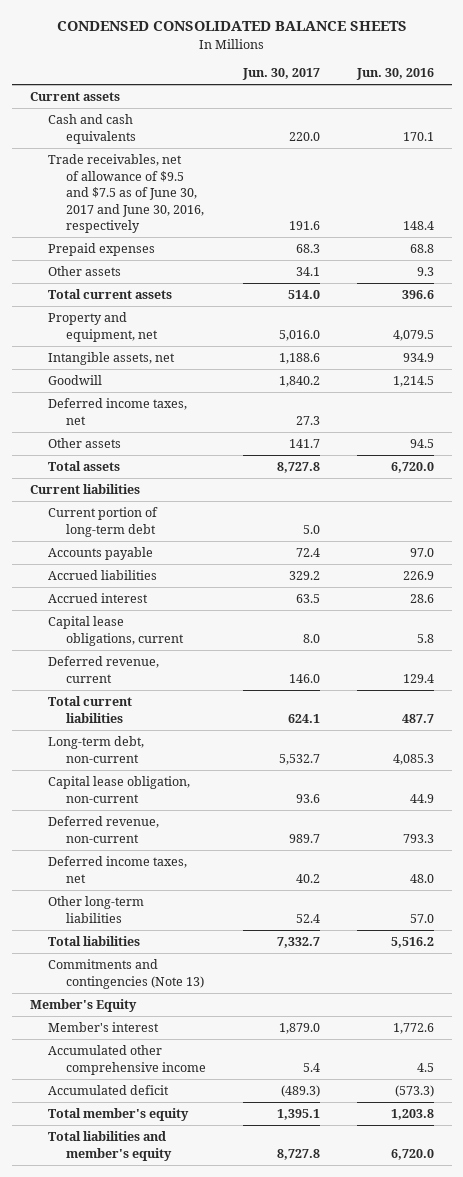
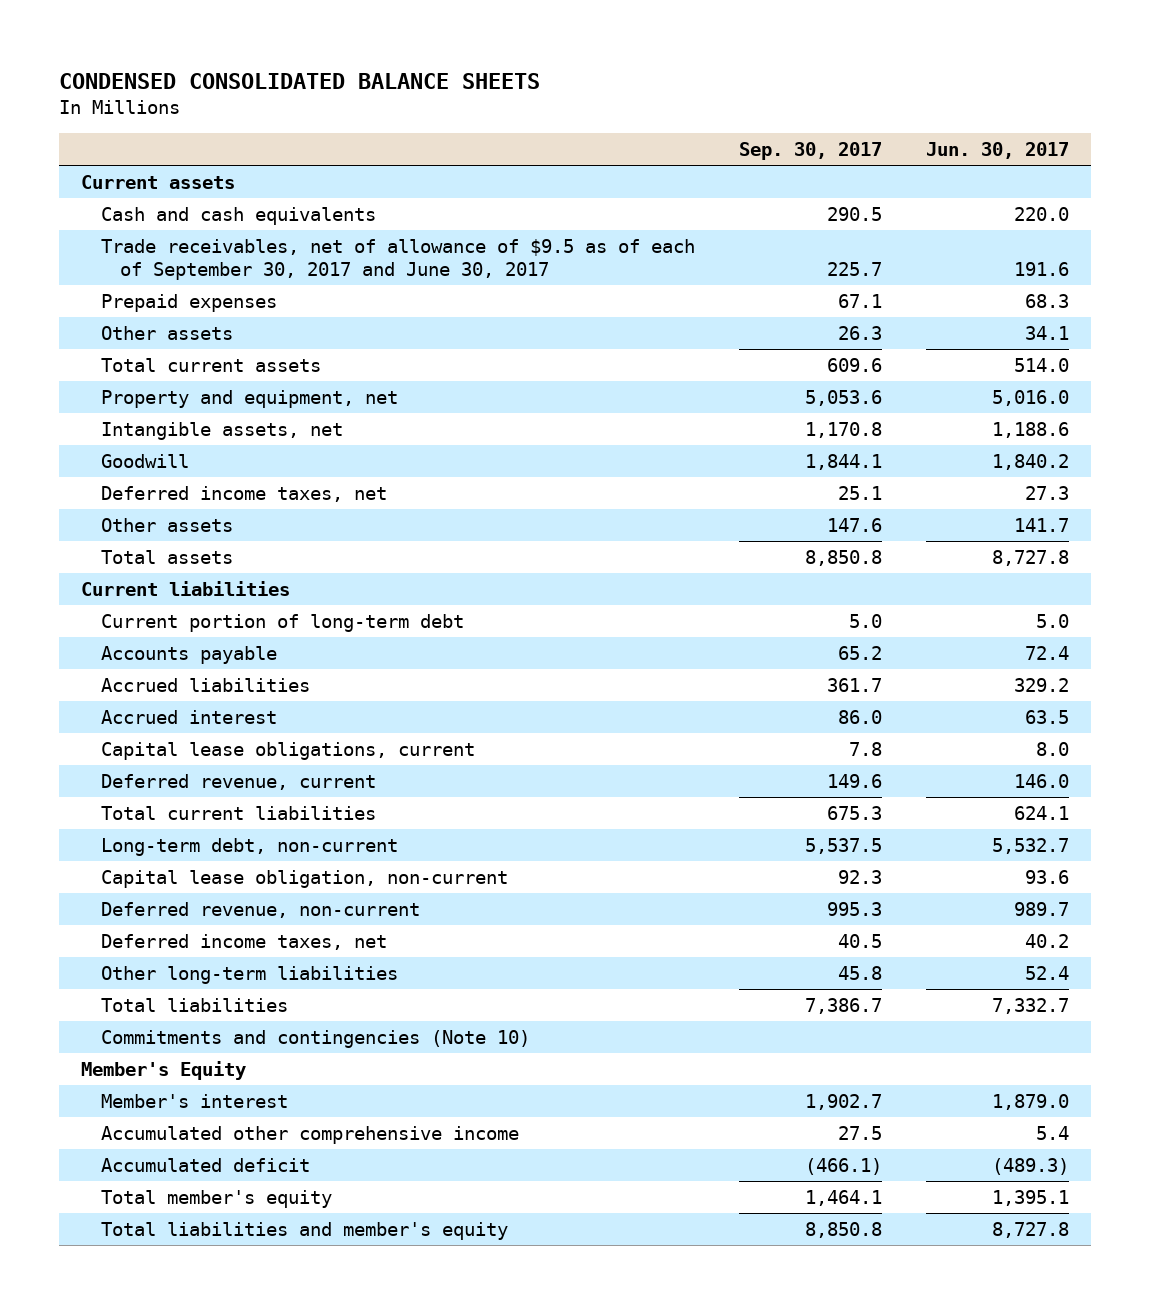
[355,68,434,81] Jun. 30, 2016 -> none
none -> [738,142,882,161] Sep. 30, 2017
[48,154,205,234] Trade receivables, net of allowance of $9.5 and $7.5 as of June 30, 2017 and June 30, 2016, respectively -> [100,238,695,281] Trade receivables, net of allowance of $9.5 as of each of September 30, 2017 and June 30, 2017
[48,959,205,989] Commitments and contingencies (Note 13) -> [100,1029,530,1048] Commitments and contingencies (Note 10)

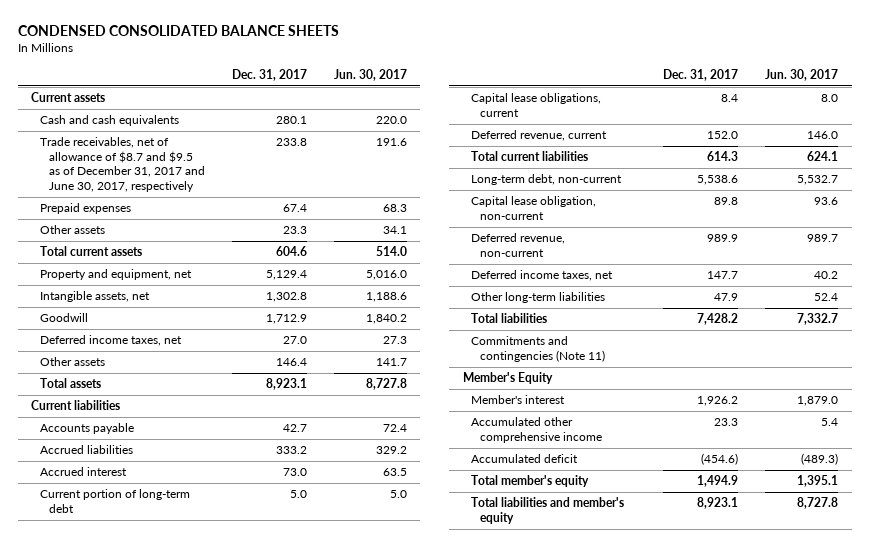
[738,142,882,161] Sep. 30, 2017 -> none
none -> [231,68,307,81] Dec. 31, 2017
[100,238,695,281] Trade receivables, net of allowance of $9.5 as of each of September 30, 2017 and June 30, 2017 -> [40,137,205,192] Trade receivables, net of allowance of $8.7 and $9.5 as of December 31, 2017 and June 30, 2017, respectively
[100,613,464,632] Current portion of long-term debt -> [40,489,191,513] Current portion of long-term debt
[100,1029,530,1048] Commitments and contingencies (Note 10) -> [471,336,606,362] Commitments and contingencies (Note 11)

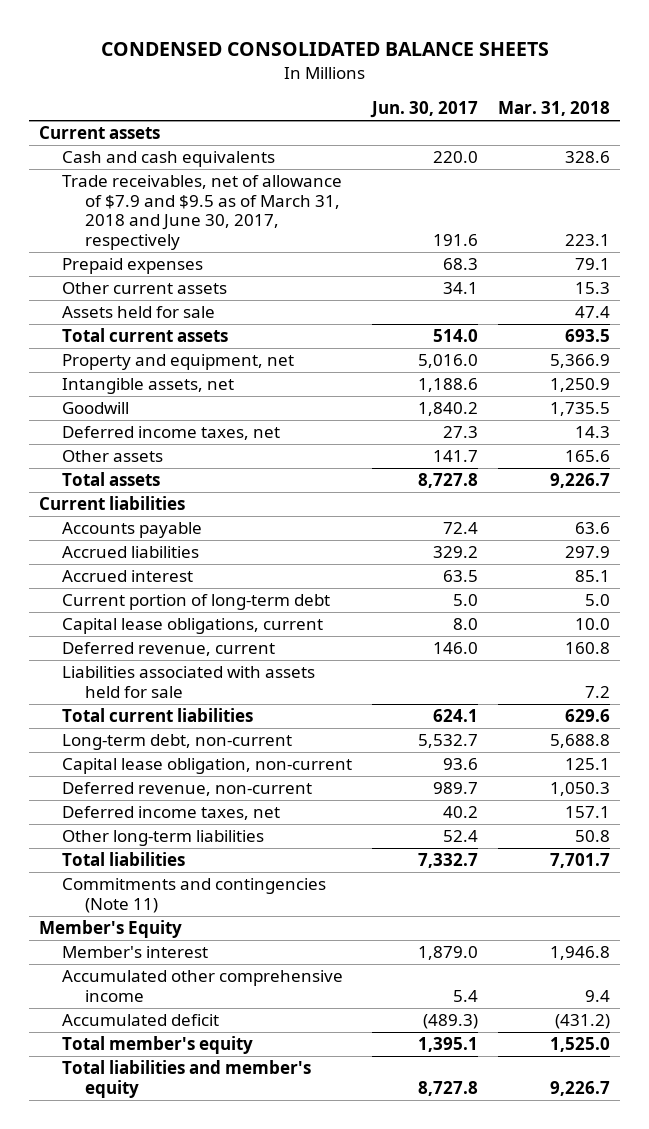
[231,68,307,81] Dec. 31, 2017 -> none
none -> [497,100,610,116] Mar. 31, 2018
[40,137,205,192] Trade receivables, net of allowance of $8.7 and $9.5 as of December 31, 2017 and June 30, 2017, respectively -> [62,175,343,250] Trade receivables, net of allowance of $7.9 and $9.5 as of March 31, 2018 and June 30, 2017, respectively
[40,225,106,235] Other assets -> [62,282,228,295] Other current assets
none -> [62,306,216,319] Assets held for sale
none -> [62,666,316,698] Liabilities associated with assets held for sale

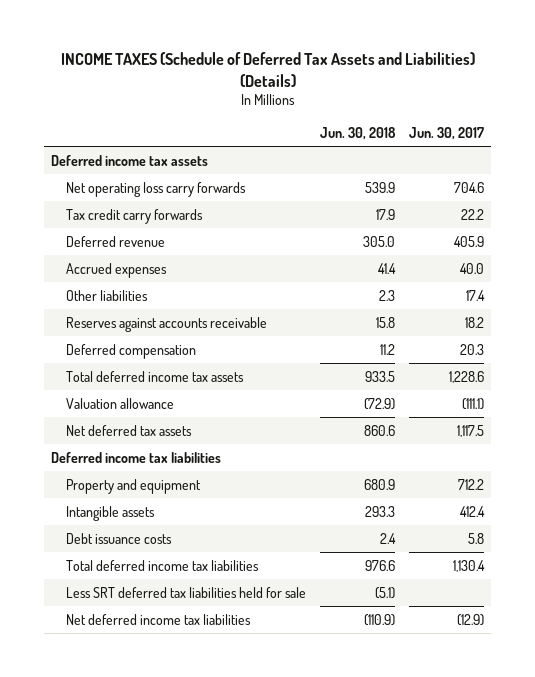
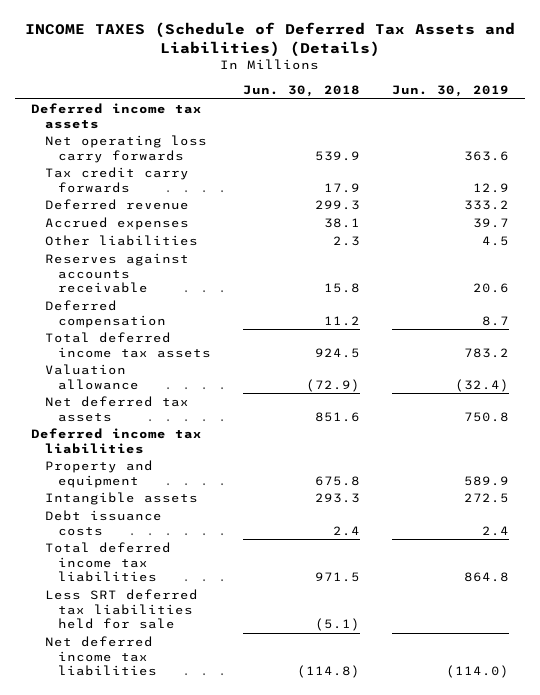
[409,126,485,140] Jun. 30, 2017 -> none
none -> [391,85,509,98] Jun. 30, 2019
[363,235,396,247] 305.0 -> [314,200,360,211] 299.3
[378,262,397,274] 41.4 -> [323,218,360,229] 38.1
[365,370,396,382] 933.5 -> [314,347,360,358] 924.5
[364,424,396,436] 860.6 -> [314,411,360,422] 851.6
[364,478,396,490] 680.9 -> [314,475,360,486] 675.8
[365,559,396,571] 976.6 -> [314,571,360,582] 971.5
[364,613,396,626] (110.9) -> [296,664,360,678] (114.8)

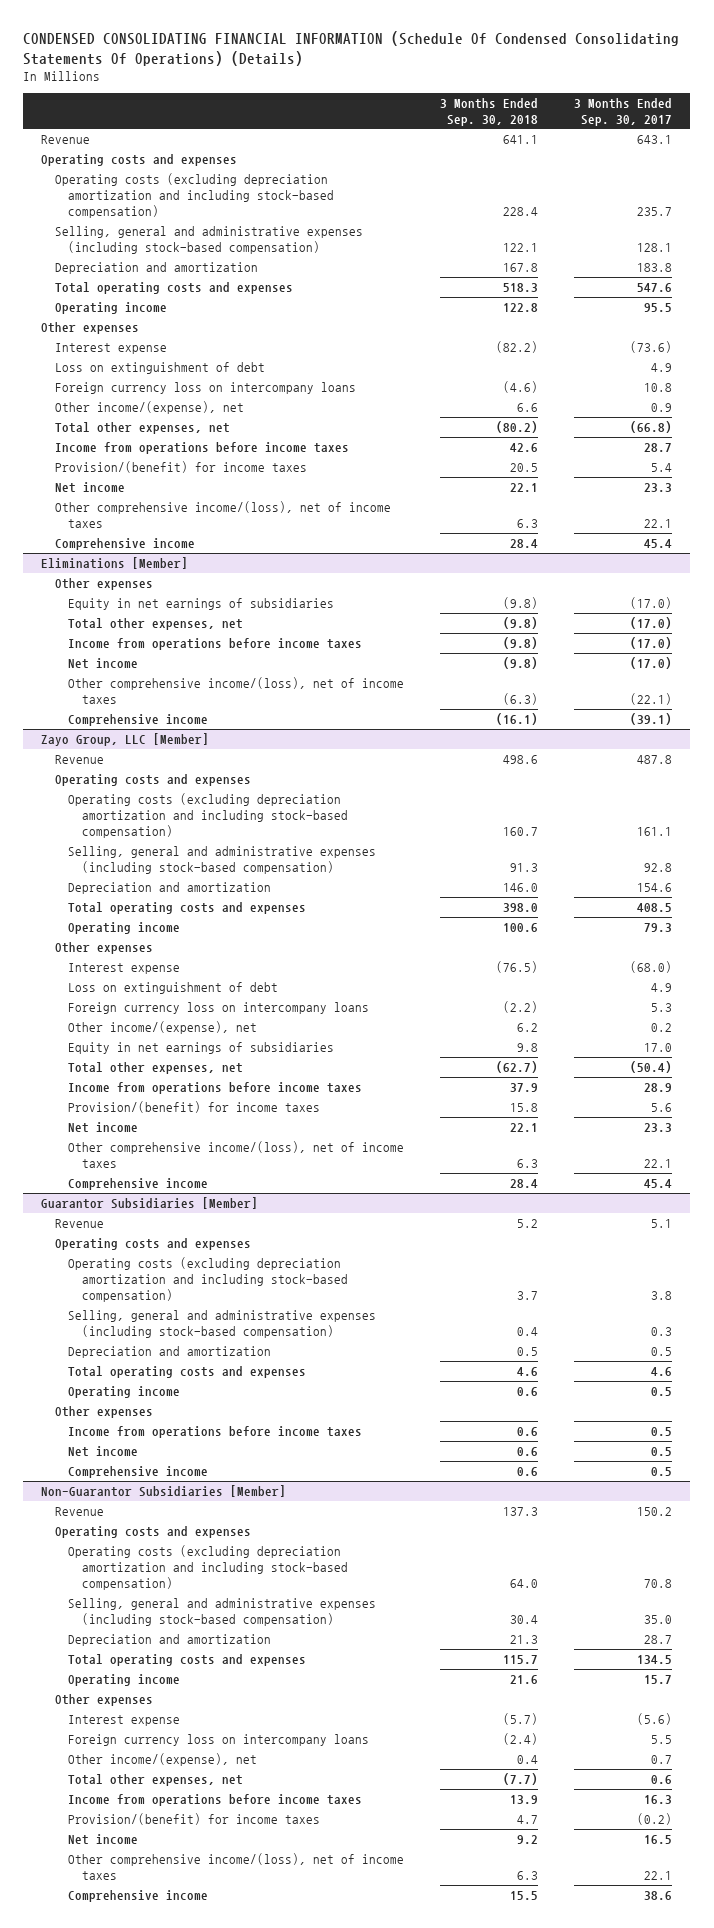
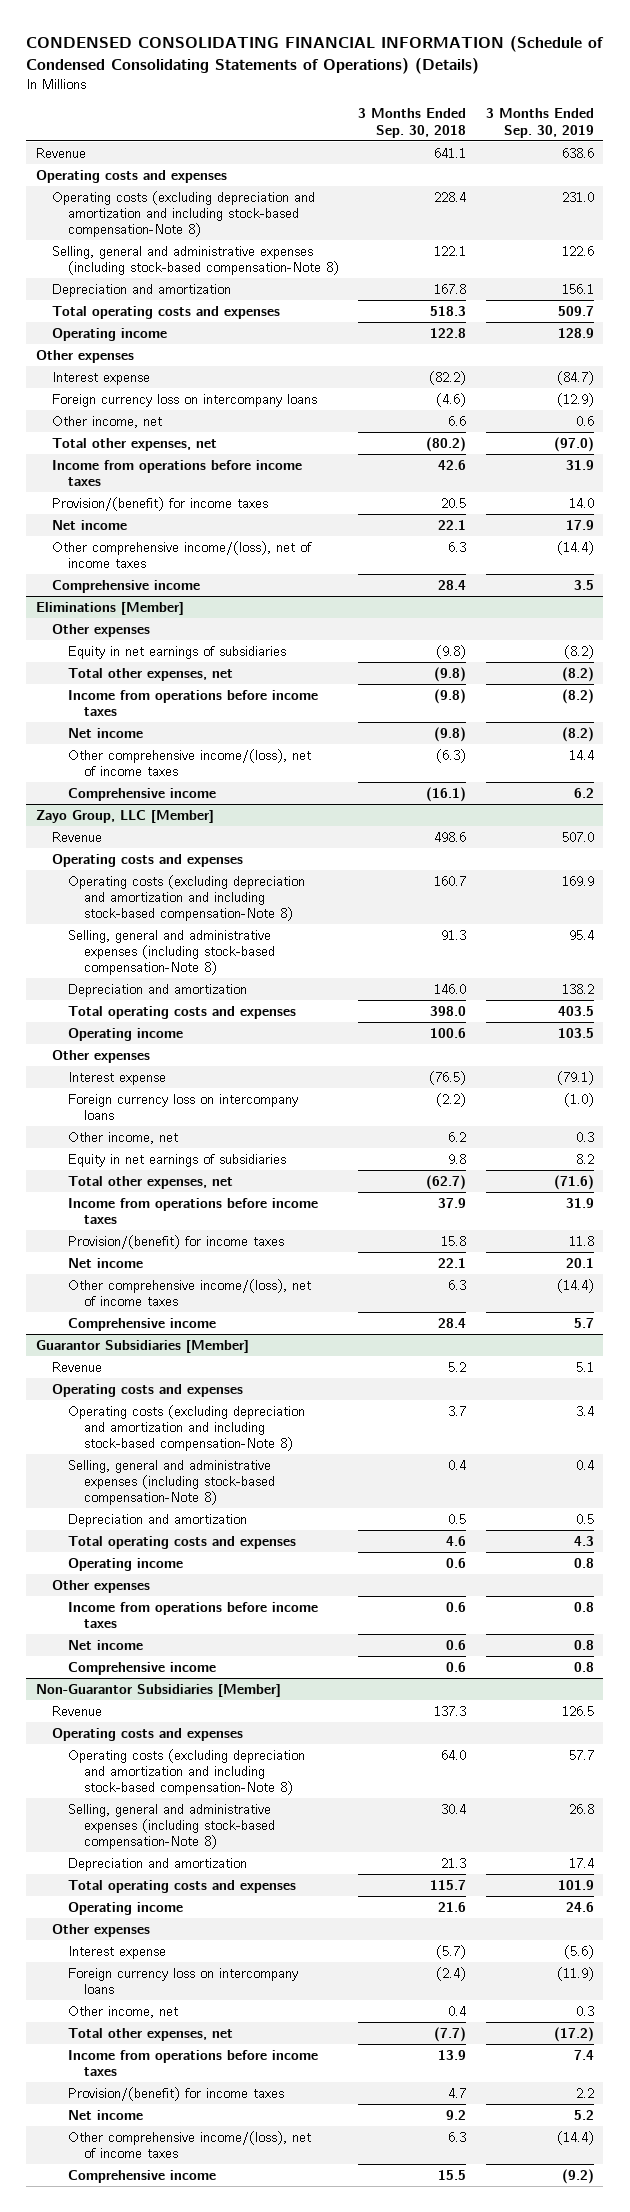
[23,31,680,66] CONDENSED CONSOLIDATING FINANCIAL INFORMATION (Schedule Of Condensed Consolidating Statements Of Operations) (Details) -> [26,36,605,74] CONDENSED CONSOLIDATING FINANCIAL INFORMATION (Schedule of Condensed Consolidating Statements of Operations) (Details)
[574,97,673,126] 3 Months Ended Sep. 30, 2017 -> none
none -> [485,108,594,138] 3 Months Ended Sep. 30, 2019
[54,172,335,218] Operating costs (excluding depreciation amortization and including stock-based compensation) -> [52,190,316,238] Operating costs (excluding depreciation and amortization and including stock-based compensation-Note 8)
[54,225,363,254] Selling, general and administrative expenses (including stock-based compensation) -> [52,245,339,275] Selling, general and administrative expenses (including stock-based compensation-Note 8)
[54,361,265,374] Loss on extinguishment of debt -> none
[54,400,244,414] Other income/(expense), net -> [52,415,163,428] Other income, net
[68,792,348,838] Operating costs (excluding depreciation amortization and including stock-based compensation) -> [67,874,305,922] Operating costs (excluding depreciation and amortization and including stock-based compensation-Note 8)
[68,845,377,874] Selling, general and administrative expenses (including stock-based compensation) -> [67,929,275,976] Selling, general and administrative expenses (including stock-based compensation-Note 8)
[68,981,279,994] Loss on extinguishment of debt -> none
[68,1020,258,1034] Other income/(expense), net -> [67,1131,178,1144] Other income, net
[68,1256,348,1302] Operating costs (excluding depreciation amortization and including stock-based compensation) -> [67,1404,305,1452] Operating costs (excluding depreciation and amortization and including stock-based compensation-Note 8)
[68,1309,377,1338] Selling, general and administrative expenses (including stock-based compensation) -> [67,1459,275,1506] Selling, general and administrative expenses (including stock-based compensation-Note 8)
[68,1544,348,1590] Operating costs (excluding depreciation amortization and including stock-based compensation) -> [67,1748,305,1796] Operating costs (excluding depreciation and amortization and including stock-based compensation-Note 8)
[68,1597,377,1626] Selling, general and administrative expenses (including stock-based compensation) -> [67,1803,275,1850] Selling, general and administrative expenses (including stock-based compensation-Note 8)
[68,1752,258,1766] Other income/(expense), net -> [67,2005,178,2018] Other income, net

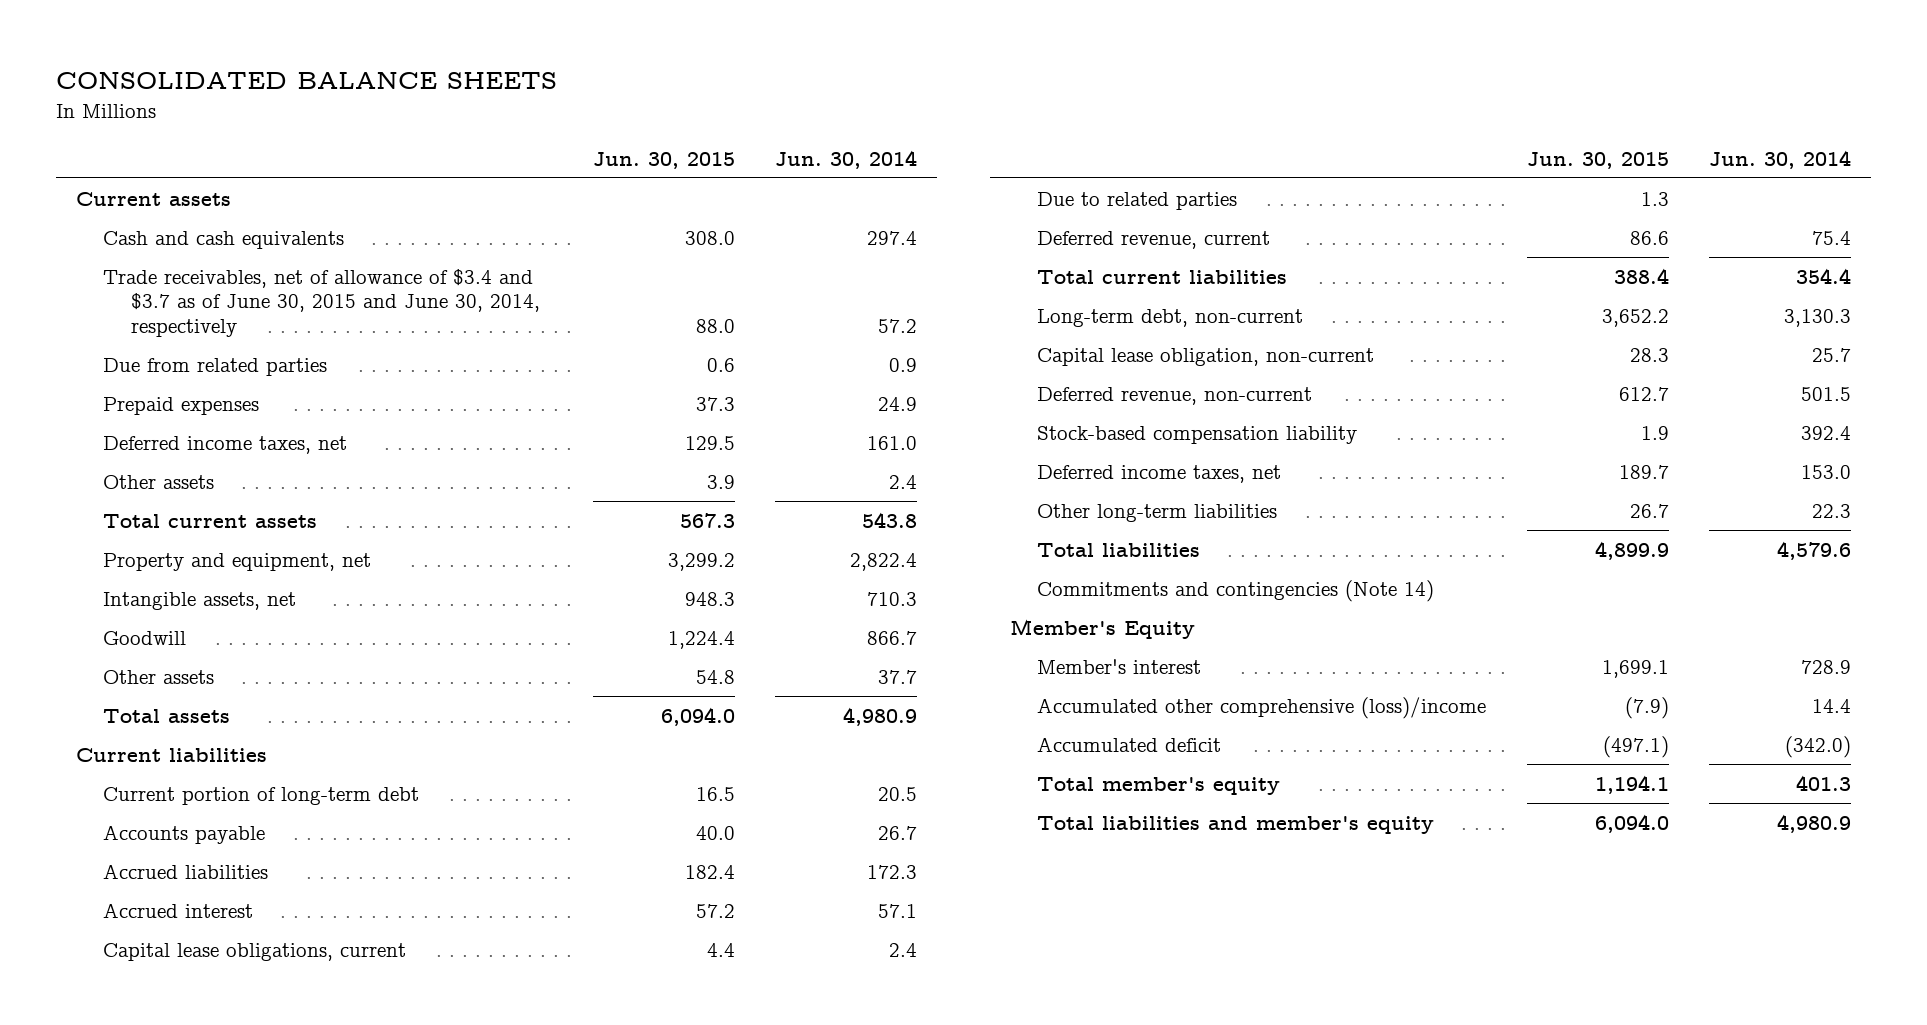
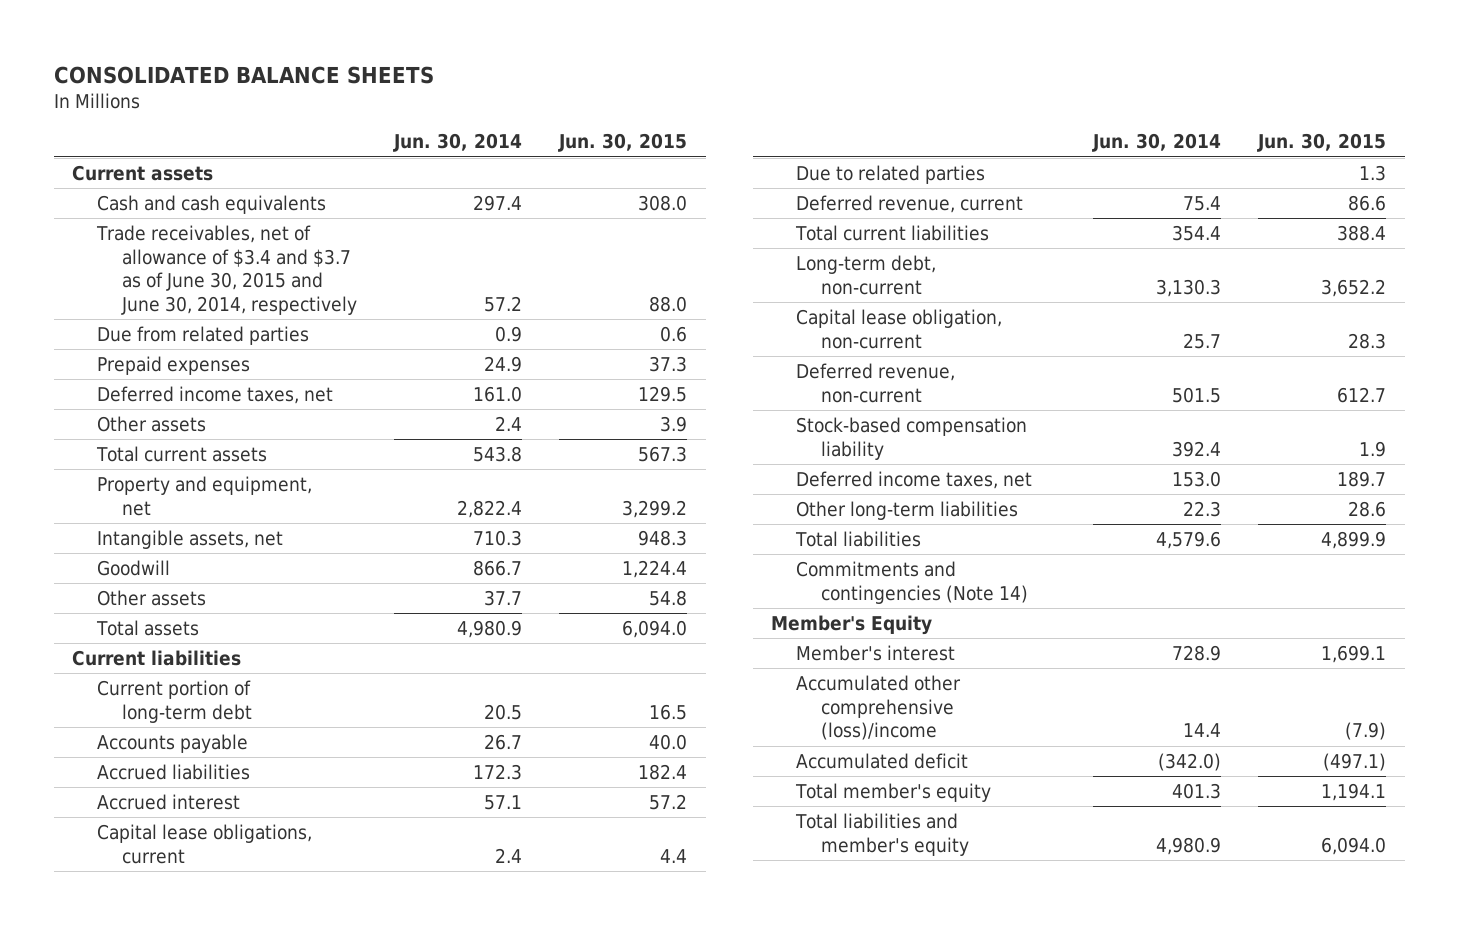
[1629,503,1669,518] 26.7 -> [1348,500,1387,517] 28.6

